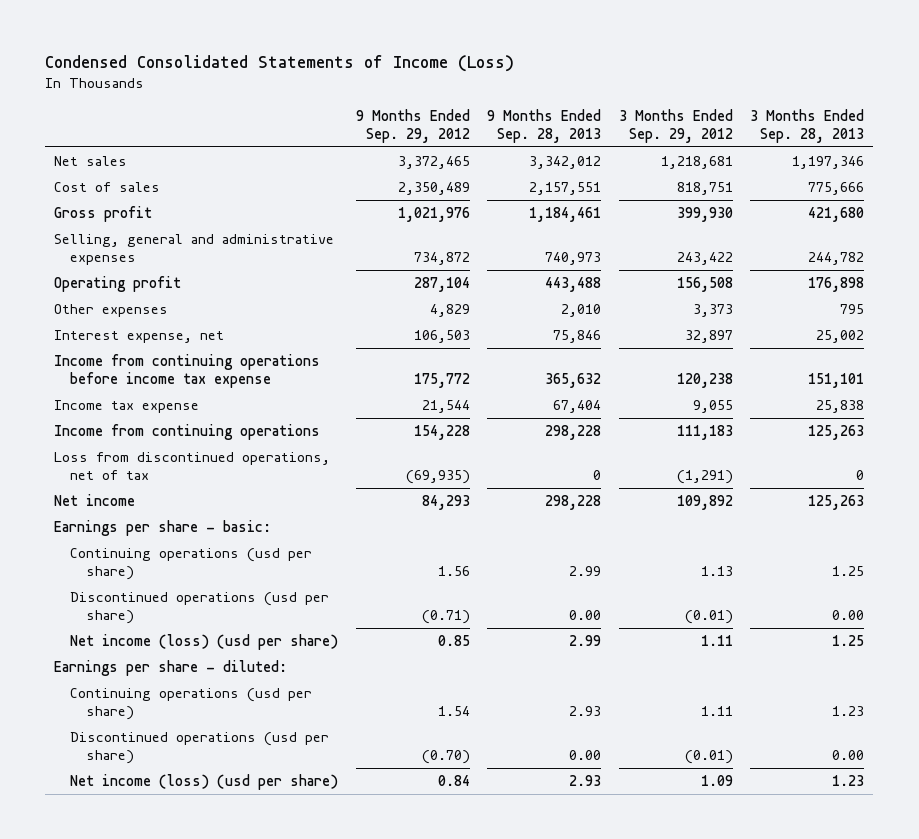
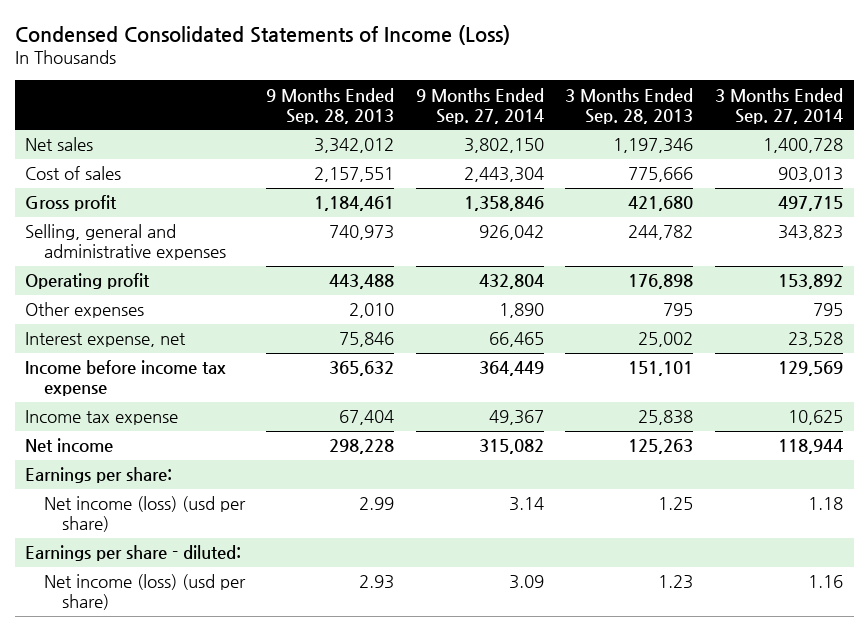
[355,108,470,144] 9 Months Ended Sep. 29, 2012 -> none
[618,108,733,144] 3 Months Ended Sep. 29, 2012 -> none
none -> [415,87,544,124] 9 Months Ended Sep. 27, 2014
none -> [714,87,843,124] 3 Months Ended Sep. 27, 2014
[54,353,321,389] Income from continuing operations before income tax expense -> [25,360,227,397] Income before income tax expense
[54,423,321,440] Income from continuing operations -> none
[54,451,331,481] Loss from discontinued operations, net of tax -> none
[69,547,312,581] Continuing operations (usd per share) -> none
[69,591,329,625] Discontinued operations (usd per share) -> none
[54,519,272,536] Earnings per share - basic: -> [25,467,173,484] Earnings per share:
[69,687,312,721] Continuing operations (usd per share) -> none
[69,731,329,765] Discontinued operations (usd per share) -> none

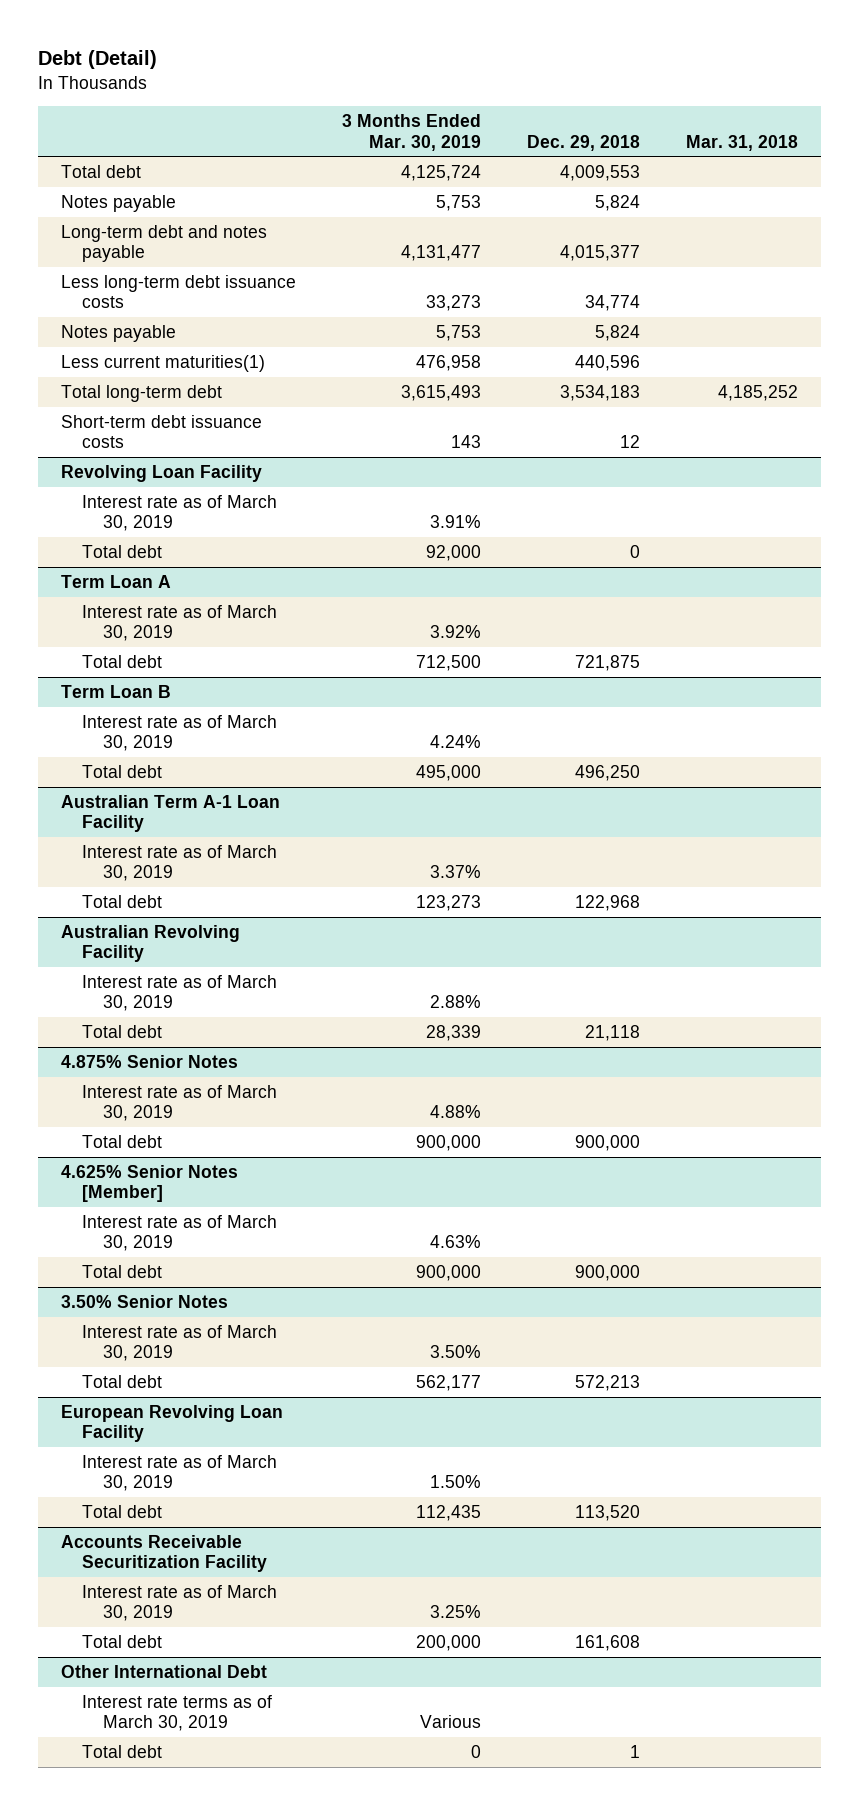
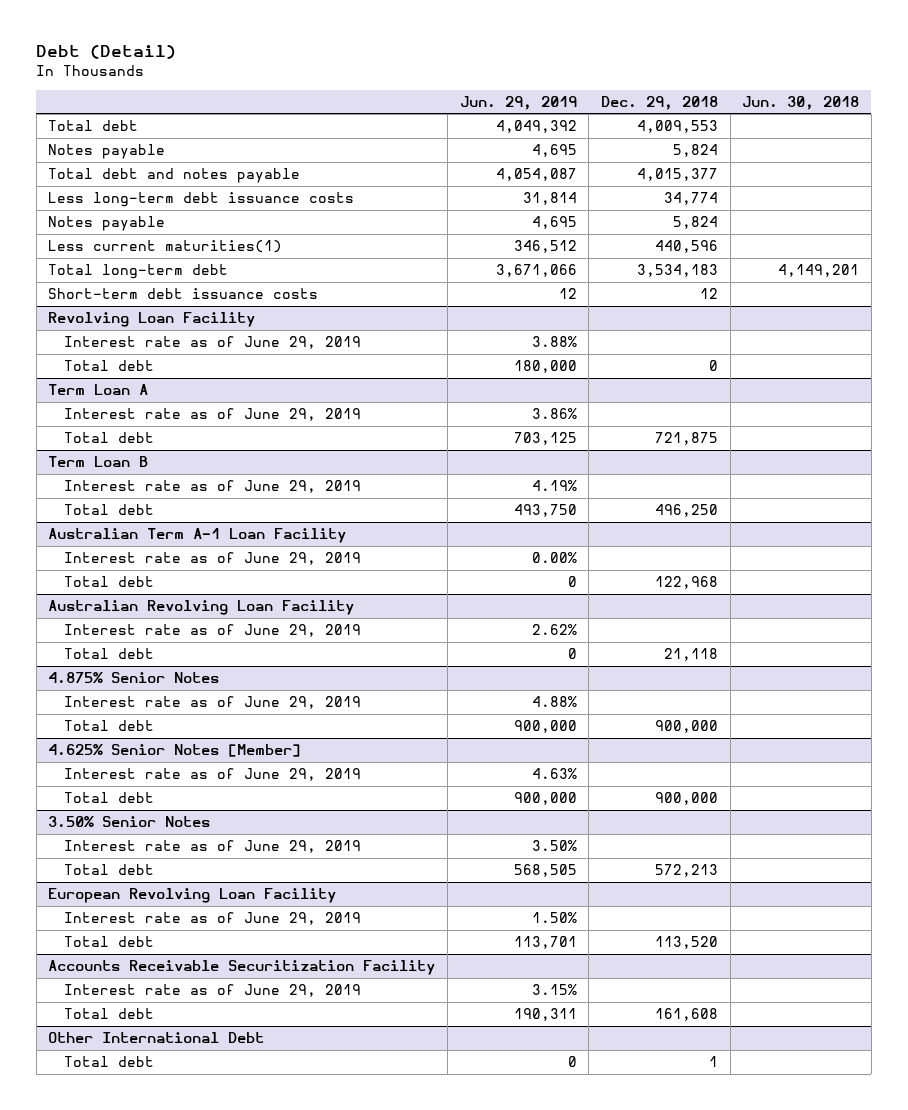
[342,114,482,151] 3 Months Ended Mar. 30, 2019 -> none
[686,134,799,151] Mar. 31, 2018 -> none
none -> [459,95,577,110] Jun. 29, 2019
none -> [742,95,860,110] Jun. 30, 2018
[61,224,268,263] Long-term debt and notes payable -> [48,168,301,184] Total debt and notes payable
[82,494,278,532] Interest rate as of March 30, 2019 -> [64,336,362,350] Interest rate as of June 29, 2019
[82,604,278,642] Interest rate as of March 30, 2019 -> [64,408,362,422] Interest rate as of June 29, 2019
[82,714,278,752] Interest rate as of March 30, 2019 -> [64,480,362,494] Interest rate as of June 29, 2019
[82,844,278,882] Interest rate as of March 30, 2019 -> [64,552,362,566] Interest rate as of June 29, 2019
[61,924,241,963] Australian Revolving Facility -> [48,600,355,616] Australian Revolving Loan Facility
[82,974,278,1012] Interest rate as of March 30, 2019 -> [64,624,362,638] Interest rate as of June 29, 2019
[82,1084,278,1122] Interest rate as of March 30, 2019 -> [64,696,362,710] Interest rate as of June 29, 2019
[82,1214,278,1252] Interest rate as of March 30, 2019 -> [64,768,362,782] Interest rate as of June 29, 2019
[82,1324,278,1362] Interest rate as of March 30, 2019 -> [64,840,362,854] Interest rate as of June 29, 2019
[82,1454,278,1492] Interest rate as of March 30, 2019 -> [64,912,362,926] Interest rate as of June 29, 2019
[82,1584,278,1622] Interest rate as of March 30, 2019 -> [64,984,362,998] Interest rate as of June 29, 2019
[82,1694,273,1732] Interest rate terms as of March 30, 2019 -> none

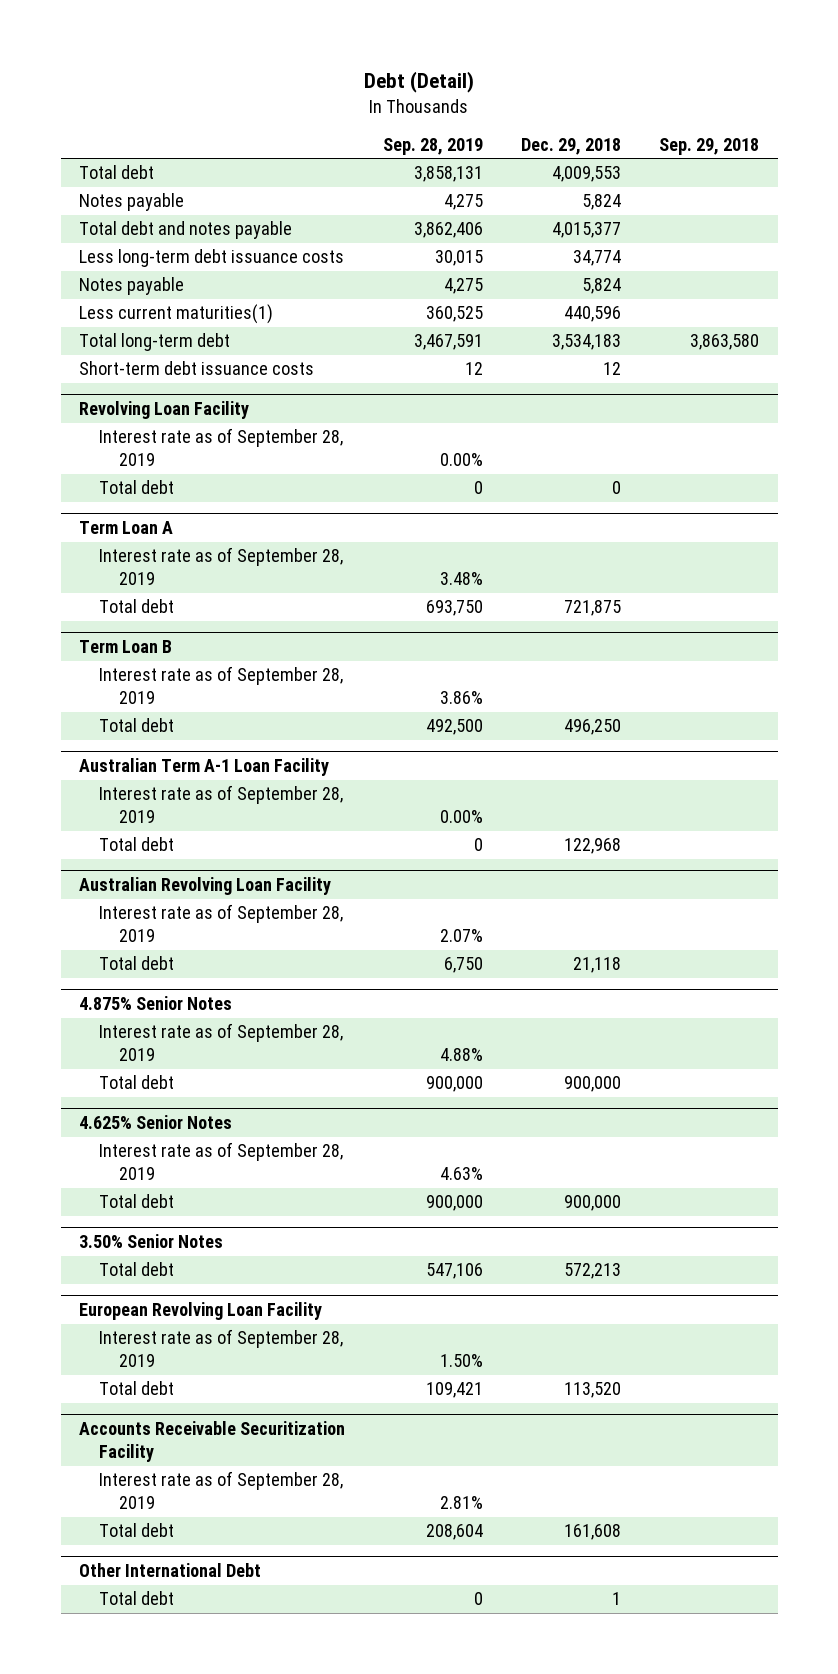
[459,95,577,110] Jun. 29, 2019 -> none
[742,95,860,110] Jun. 30, 2018 -> none
none -> [383,137,484,155] Sep. 28, 2019
none -> [658,137,759,155] Sep. 29, 2018
[64,336,362,350] Interest rate as of June 29, 2019 -> [99,428,344,467] Interest rate as of September 28, 2019
[64,408,362,422] Interest rate as of June 29, 2019 -> [99,547,344,586] Interest rate as of September 28, 2019
[64,480,362,494] Interest rate as of June 29, 2019 -> [99,666,344,705] Interest rate as of September 28, 2019
[64,552,362,566] Interest rate as of June 29, 2019 -> [99,785,344,824] Interest rate as of September 28, 2019
[64,624,362,638] Interest rate as of June 29, 2019 -> [99,904,344,943] Interest rate as of September 28, 2019
[64,696,362,710] Interest rate as of June 29, 2019 -> [99,1023,344,1062] Interest rate as of September 28, 2019
[48,744,302,758] 4.625% Senior Notes [Member] -> [79,1114,233,1129] 4.625% Senior Notes
[64,768,362,782] Interest rate as of June 29, 2019 -> [99,1142,344,1181] Interest rate as of September 28, 2019
[64,840,362,854] Interest rate as of June 29, 2019 -> none
[64,912,362,926] Interest rate as of June 29, 2019 -> [99,1329,344,1368] Interest rate as of September 28, 2019
[64,984,362,998] Interest rate as of June 29, 2019 -> [99,1471,344,1510] Interest rate as of September 28, 2019

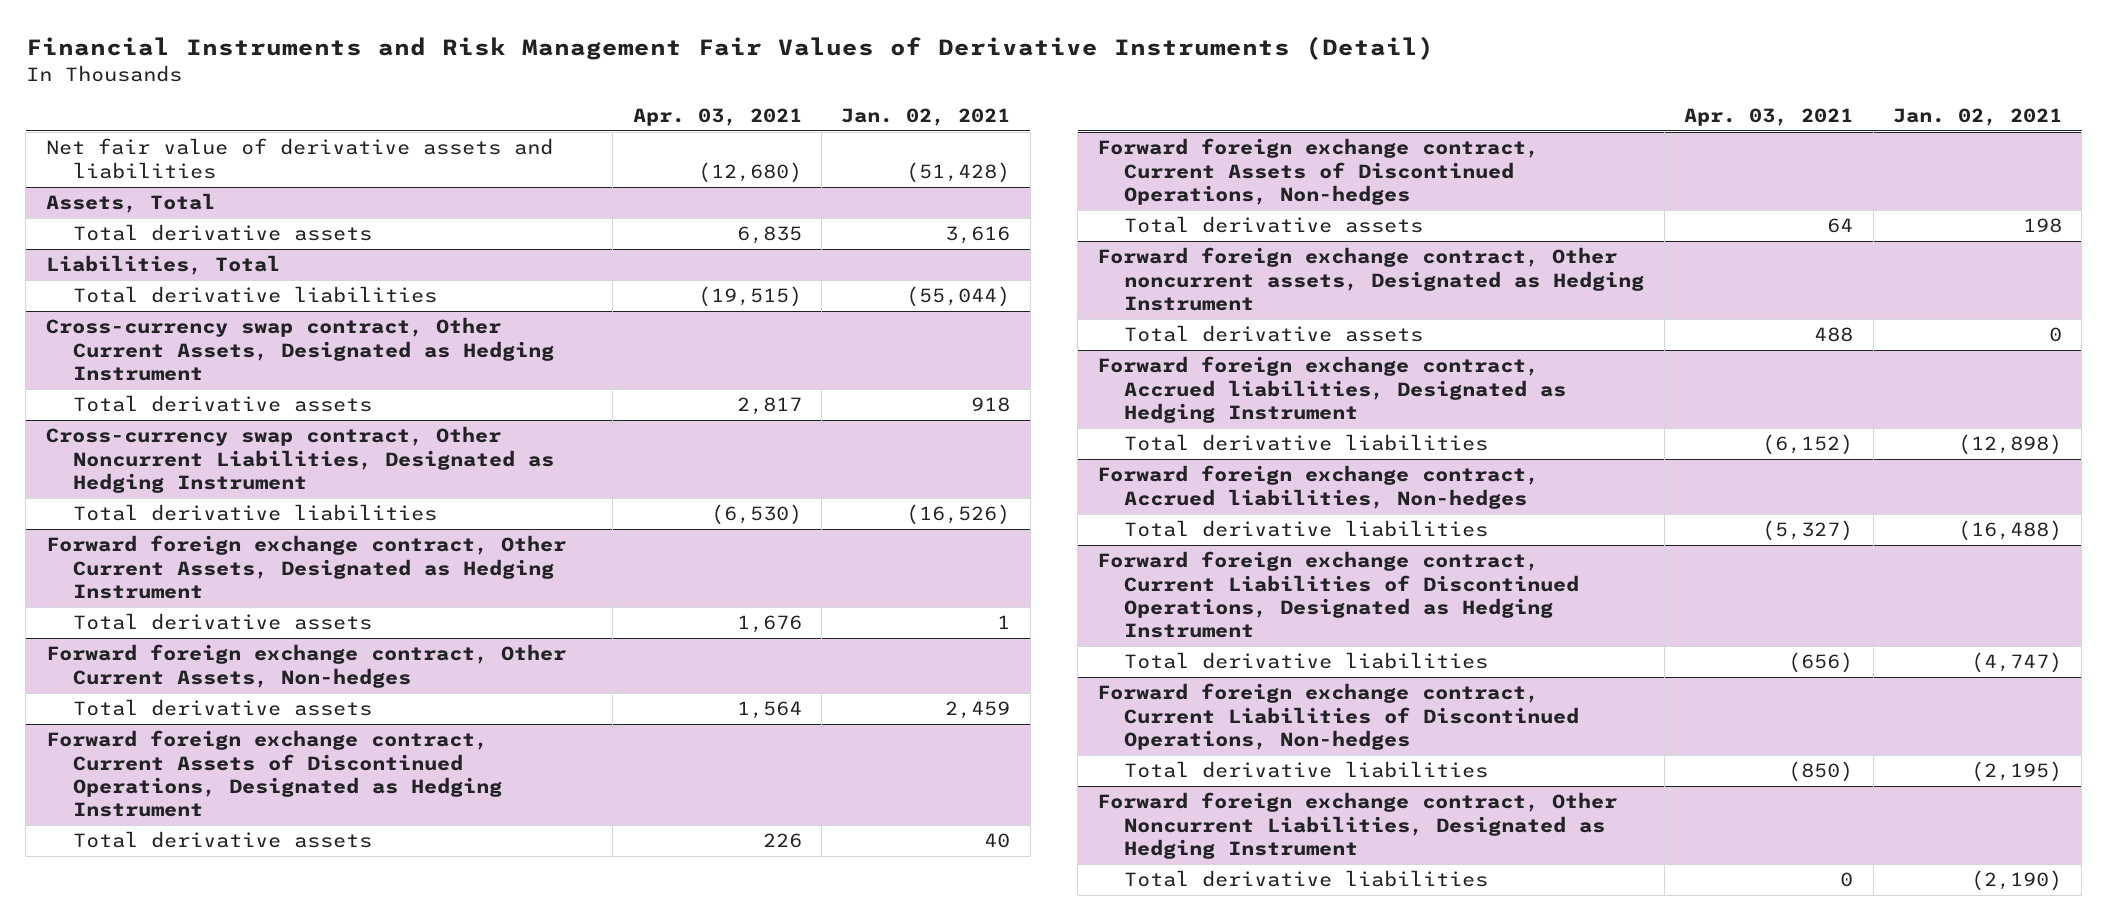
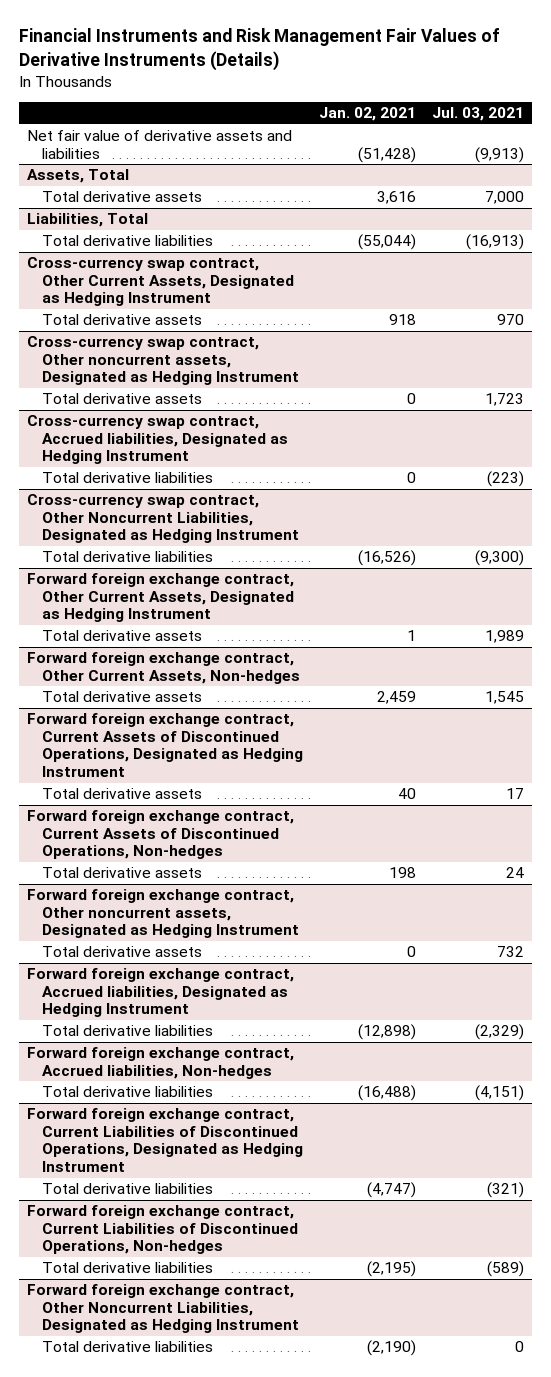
[25,36,1434,61] Financial Instruments and Risk Management Fair Values of Derivative Instruments (Detail) -> [18,28,499,72] Financial Instruments and Risk Management Fair Values of Derivative Instruments (Details)
[632,108,802,127] Apr. 03, 2021 -> none
none -> [432,107,525,122] Jul. 03, 2021
none -> [26,336,300,386] Cross-currency swap contract, Other noncurrent assets, Designated as Hedging Instrument
none -> [42,393,203,405] Total derivative assets
none -> [26,415,289,465] Cross-currency swap contract, Accrued liabilities, Designated as Hedging Instrument
none -> [42,472,214,484] Total derivative liabilities

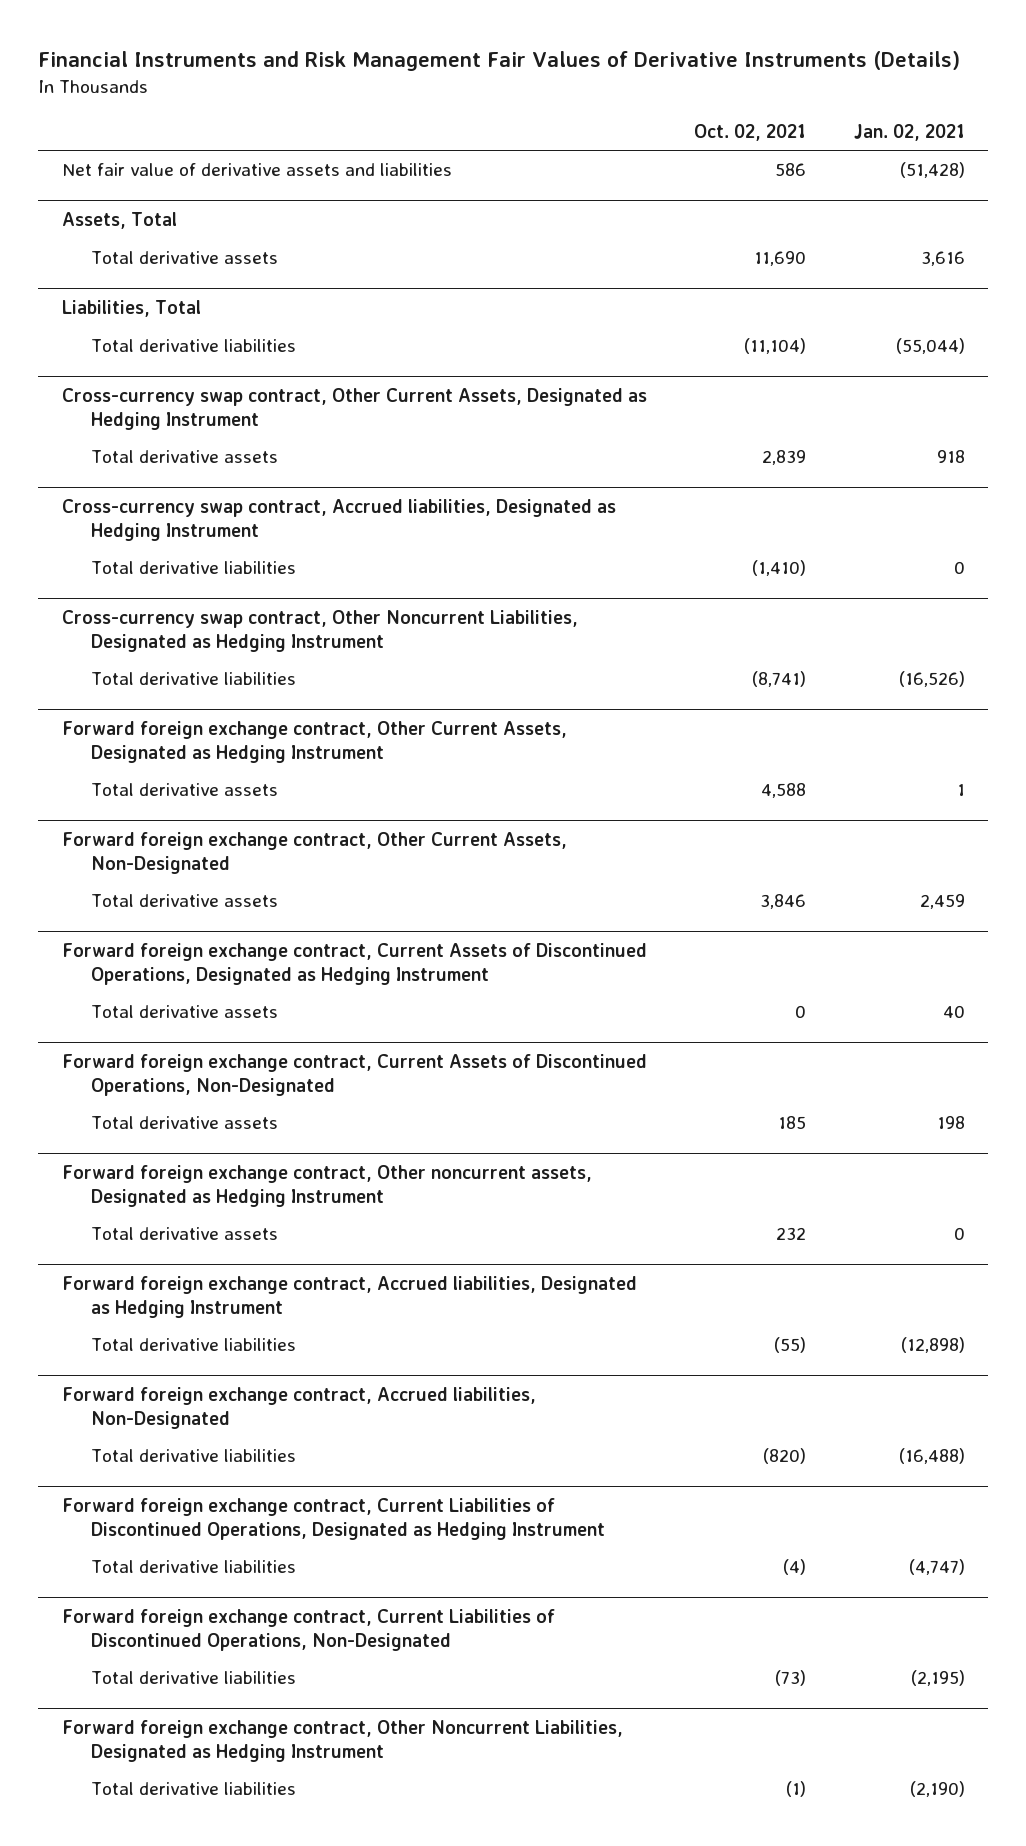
[432,107,525,122] Jul. 03, 2021 -> none
none -> [694,123,807,141] Oct. 02, 2021
[26,336,300,386] Cross-currency swap contract, Other noncurrent assets, Designated as Hedging Instrument -> none
[42,393,203,405] Total derivative assets -> none
[26,652,301,684] Forward foreign exchange contract, Other Current Assets, Non-hedges -> [61,832,567,874] Forward foreign exchange contract, Other Current Assets, Non-Designated
[26,810,294,860] Forward foreign exchange contract, Current Assets of Discontinued Operations, Non-hedges -> [61,1054,647,1096] Forward foreign exchange contract, Current Assets of Discontinued Operations, Non-Designated
[26,1047,294,1079] Forward foreign exchange contract, Accrued liabilities, Non-hedges -> [61,1387,536,1429] Forward foreign exchange contract, Accrued liabilities, Non-Designated
[26,1205,299,1255] Forward foreign exchange contract, Current Liabilities of Discontinued Operations, Non-hedges -> [61,1609,555,1651] Forward foreign exchange contract, Current Liabilities of Discontinued Operations, Non-Designated

